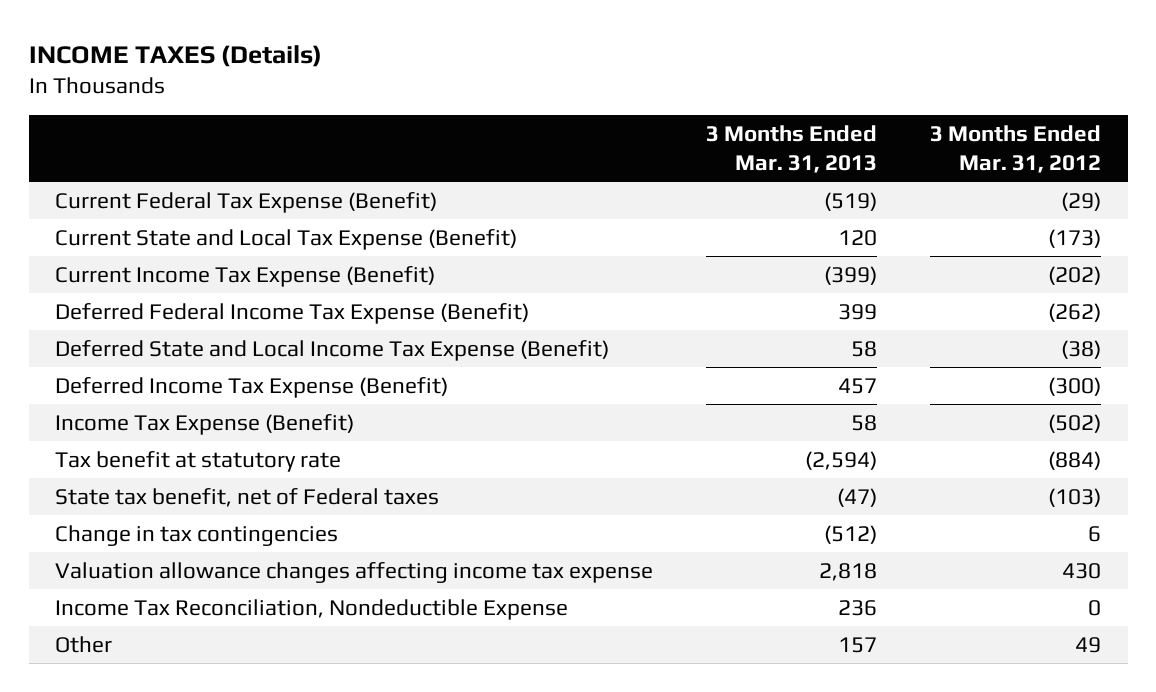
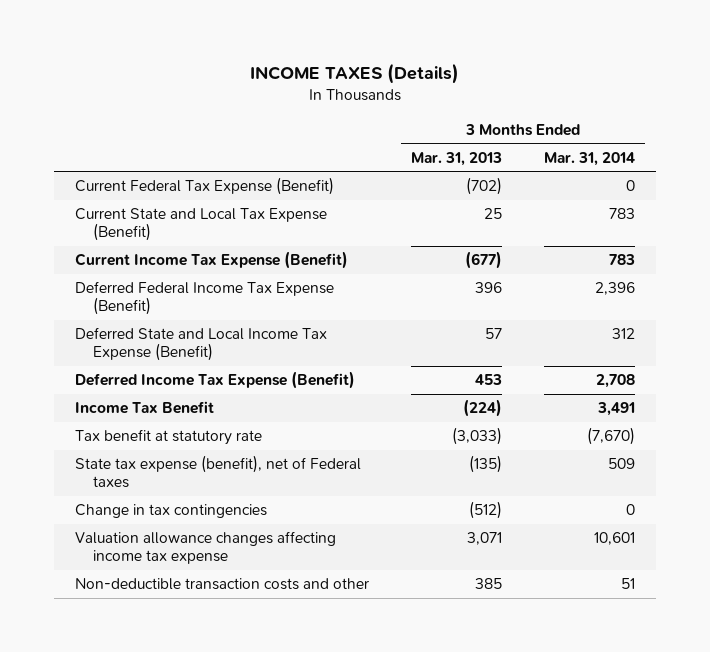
[930,125,1102,173] 3 Months Ended Mar. 31, 2012 -> none
none -> [543,151,635,166] Mar. 31, 2014
[824,191,878,211] (519) -> [466,177,503,196] (702)
[838,229,878,246] 120 -> [484,208,503,220] 25
[824,265,878,285] (399) -> [465,251,503,270] (677)
[838,303,878,320] 399 -> [475,282,503,294] 396
[851,340,878,357] 58 -> [485,328,503,340] 57
[838,377,878,394] 457 -> [475,374,503,386] 453
[55,413,355,435] Income Tax Expense (Benefit) -> [75,401,215,415] Income Tax Benefit
[851,414,878,431] 58 -> [463,399,503,418] (224)
[805,450,878,470] (2,594) -> [452,427,503,446] (3,033)
[55,487,440,507] State tax benefit, net of Federal taxes -> [75,455,362,489] State tax expense (benefit), net of Federal taxes
[837,487,878,507] (47) -> [469,455,503,474] (135)
[55,598,569,620] Income Tax Reconciliation, Nondeductible Expense -> none
[55,635,113,653] Other -> none
[819,562,878,581] 2,818 -> [467,532,503,546] 3,071
none -> [75,578,370,591] Non-deductible transaction costs and other

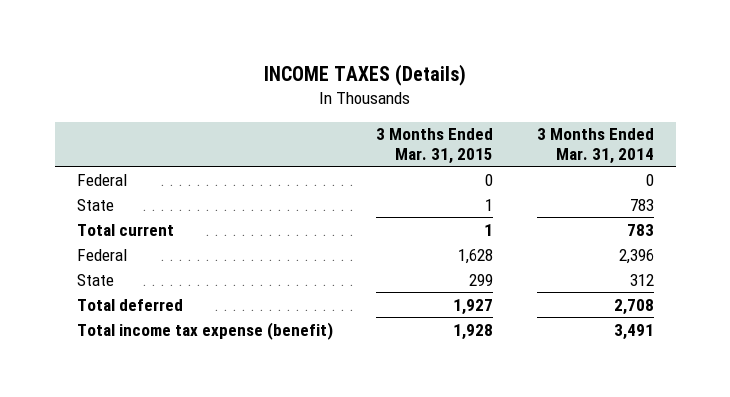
[411,151,503,166] Mar. 31, 2013 -> none
none -> [376,128,494,164] 3 Months Ended Mar. 31, 2015
[75,429,263,446] Tax benefit at statutory rate -> none
[75,455,362,489] State tax expense (benefit), net of Federal taxes -> none
[75,504,268,519] Change in tax contingencies -> none
[75,531,337,565] Valuation allowance changes affecting income tax expense -> none
[75,578,370,591] Non-deductible transaction costs and other -> none
[75,177,335,196] Current Federal Tax Expense (Benefit) -> [76,173,127,186] Federal
[75,208,328,242] Current State and Local Tax Expense (Benefit) -> [76,198,114,211] State
[75,251,349,270] Current Income Tax Expense (Benefit) -> [76,223,174,236] Total current
[75,281,335,316] Deferred Federal Income Tax Expense (Benefit) -> [76,248,127,261] Federal
[75,327,328,362] Deferred State and Local Income Tax Expense (Benefit) -> [76,273,114,286] State
[75,371,356,390] Deferred Income Tax Expense (Benefit) -> [76,298,183,311] Total deferred
[75,401,215,415] Income Tax Benefit -> [76,321,333,340] Total income tax expense (benefit)

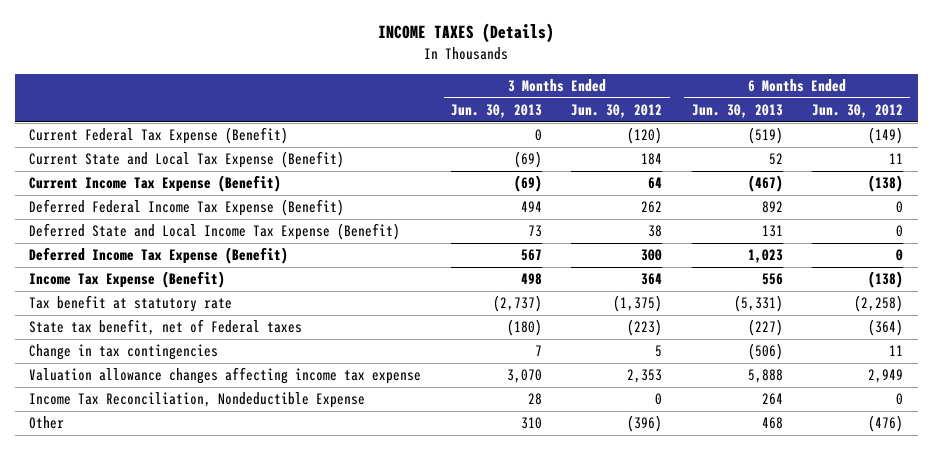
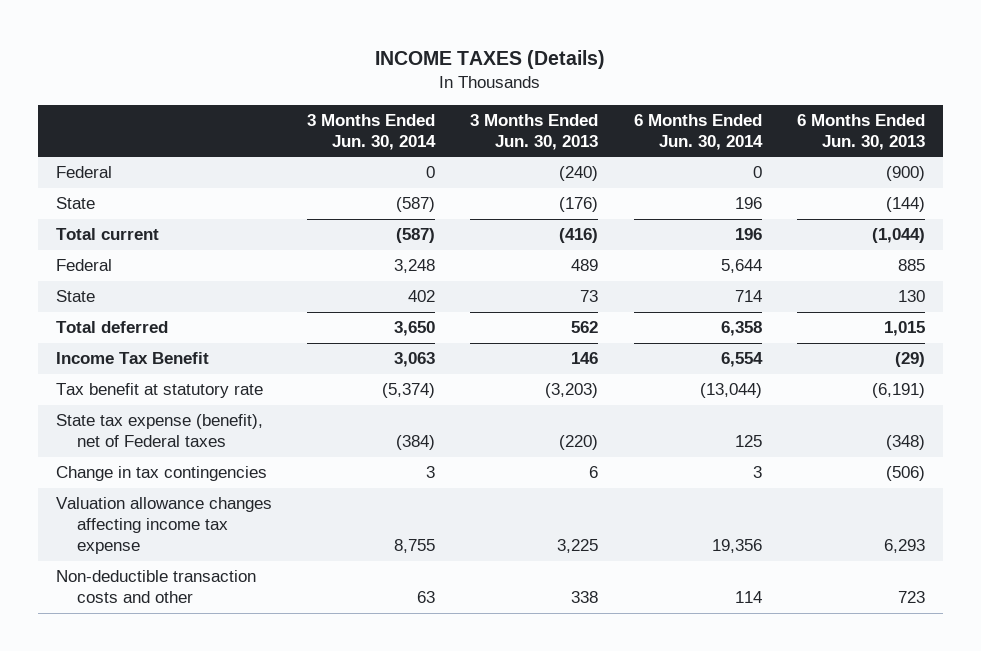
[571,104,663,119] Jun. 30, 2012 -> none
[812,104,904,119] Jun. 30, 2012 -> none
none -> [307,113,437,151] 3 Months Ended Jun. 30, 2014
none -> [633,113,763,151] 6 Months Ended Jun. 30, 2014
[29,151,345,169] Current State and Local Tax Expense (Benefit) -> none
[29,175,282,193] Current Income Tax Expense (Benefit) -> none
[29,199,345,217] Deferred Federal Income Tax Expense (Benefit) -> none
[29,223,401,241] Deferred State and Local Income Tax Expense (Benefit) -> none
[29,247,289,265] Deferred Income Tax Expense (Benefit) -> none
[29,392,366,409] Income Tax Reconciliation, Nondeductible Expense -> none
[29,416,65,430] Other -> none
[29,127,289,145] Current Federal Tax Expense (Benefit) -> [55,166,112,179] Federal
[534,129,542,142] 0 -> [559,166,599,182] (240)
[747,127,783,145] (519) -> [885,166,925,182] (900)
none -> [55,197,95,210] State
none -> [55,228,159,241] Total current
none -> [55,259,112,272] Federal
none -> [55,290,95,303] State
none -> [55,321,168,334] Total deferred
[29,271,226,289] Income Tax Expense (Benefit) -> [55,352,209,365] Income Tax Benefit
[520,273,542,286] 498 -> [571,352,599,365] 146
[761,273,783,286] 556 -> [894,352,925,368] (29)
[492,295,542,313] (2,737) -> [545,383,599,399] (3,203)
[733,295,783,313] (5,331) -> [871,383,925,399] (6,191)
[29,319,303,336] State tax benefit, net of Federal taxes -> [55,414,263,448] State tax expense (benefit), net of Federal taxes
[506,319,542,337] (180) -> [559,435,599,451] (220)
[747,319,783,337] (227) -> [885,435,925,451] (348)
[534,345,542,357] 7 -> [589,466,599,479] 6
[506,369,542,384] 3,070 -> [557,539,599,554] 3,225
[747,369,783,384] 5,888 -> [883,539,925,554] 6,293
none -> [55,570,256,604] Non-deductible transaction costs and other

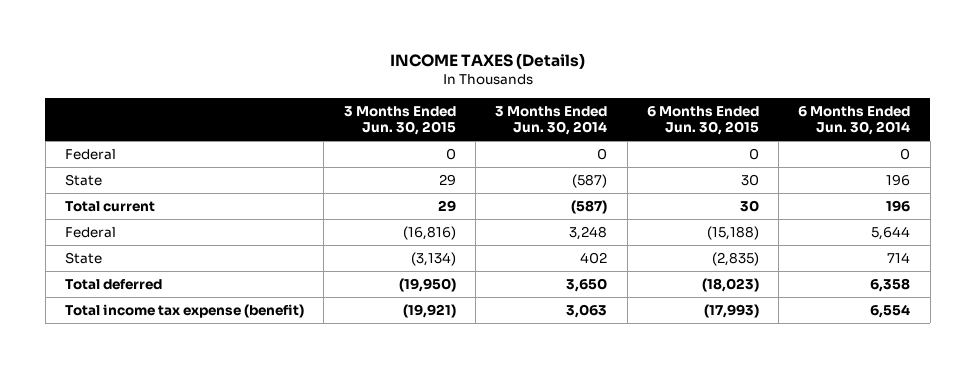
[470,113,599,151] 3 Months Ended Jun. 30, 2013 -> none
[796,113,925,151] 6 Months Ended Jun. 30, 2013 -> none
none -> [343,106,456,136] 3 Months Ended Jun. 30, 2015
none -> [646,106,759,136] 6 Months Ended Jun. 30, 2015
[55,383,263,399] Tax benefit at statutory rate -> none
[55,414,263,448] State tax expense (benefit), net of Federal taxes -> none
[55,466,267,482] Change in tax contingencies -> none
[55,497,272,555] Valuation allowance changes affecting income tax expense -> none
[55,570,256,604] Non-deductible transaction costs and other -> none
[55,352,209,365] Income Tax Benefit -> [65,304,305,319] Total income tax expense (benefit)

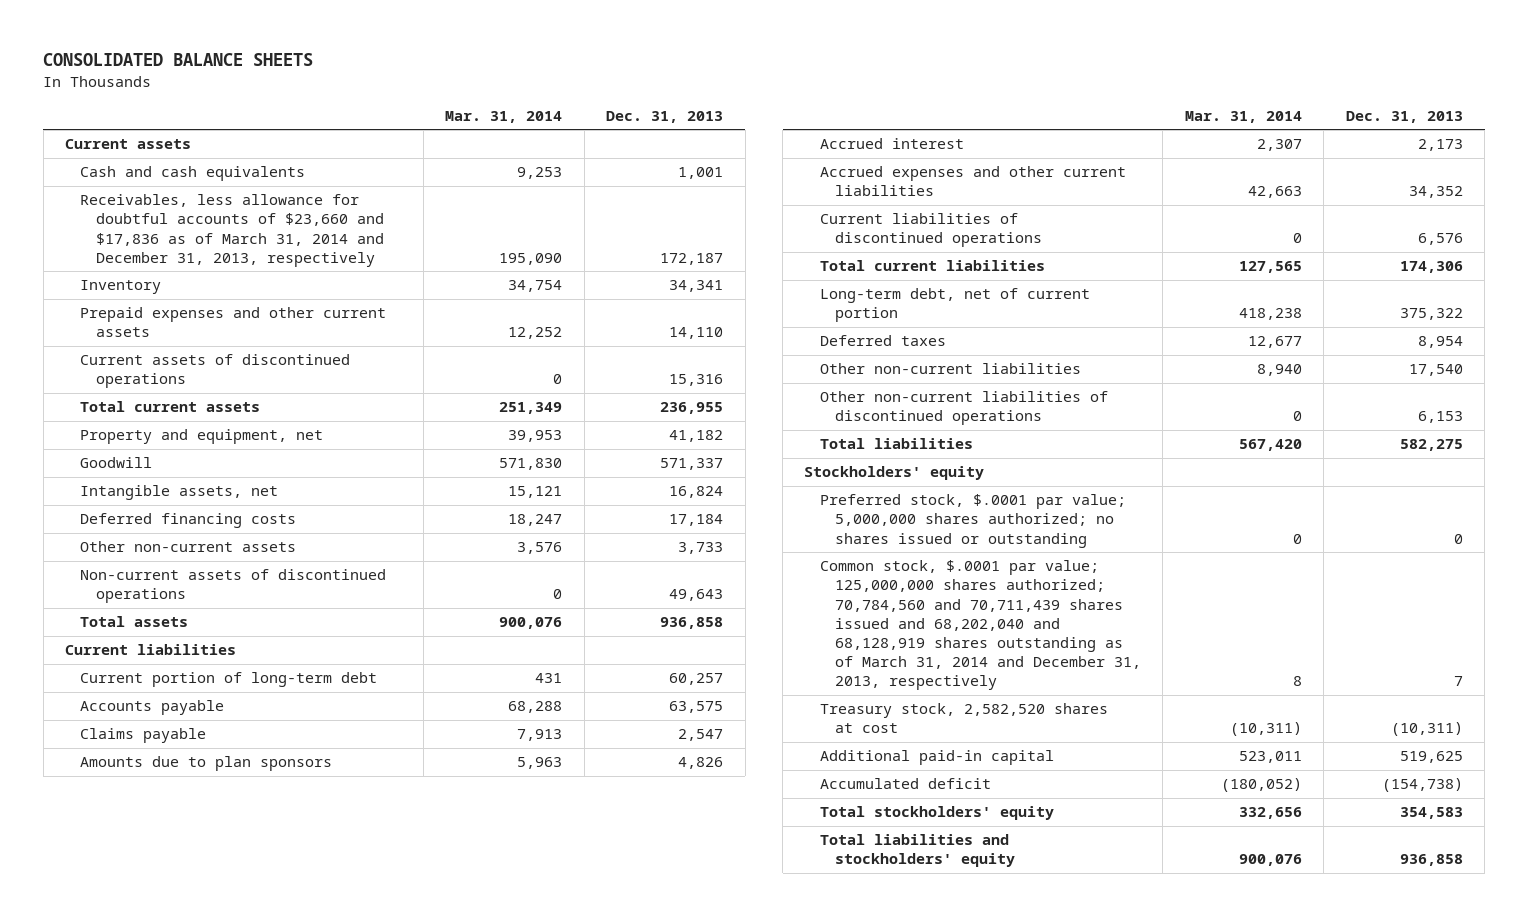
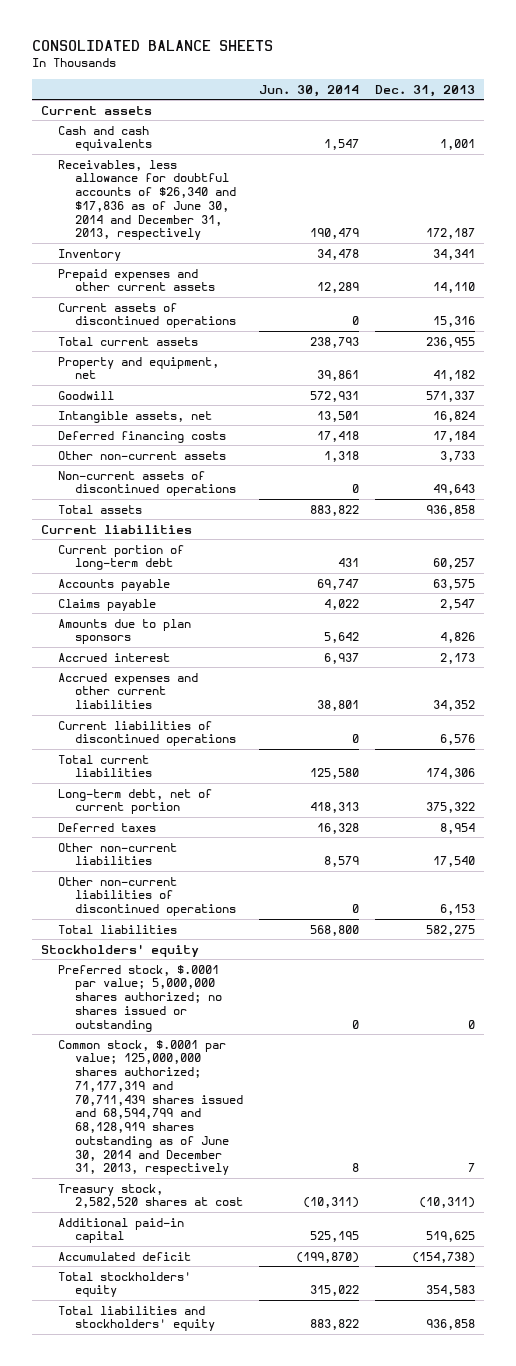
[445,110,563,123] Mar. 31, 2014 -> none
none -> [258,84,359,97] Jun. 30, 2014
[80,194,384,267] Receivables, less allowance for doubtful accounts of $23,660 and $17,836 as of March 31, 2014 and December 31, 2013, respectively -> [57,159,236,241] Receivables, less allowance for doubtful accounts of $26,340 and $17,836 as of June 30, 2014 and December 31, 2013, respectively
[819,560,1141,691] Common stock, $.0001 par value; 125,000,000 shares authorized; 70,784,560 and 70,711,439 shares issued and 68,202,040 and 68,128,919 shares outstanding as of March 31, 2014 and December 31, 2013, respectively -> [57,1039,243,1176] Common stock, $.0001 par value; 125,000,000 shares authorized; 71,177,319 and 70,711,439 shares issued and 68,594,799 and 68,128,919 shares outstanding as of June 30, 2014 and December 31, 2013, respectively

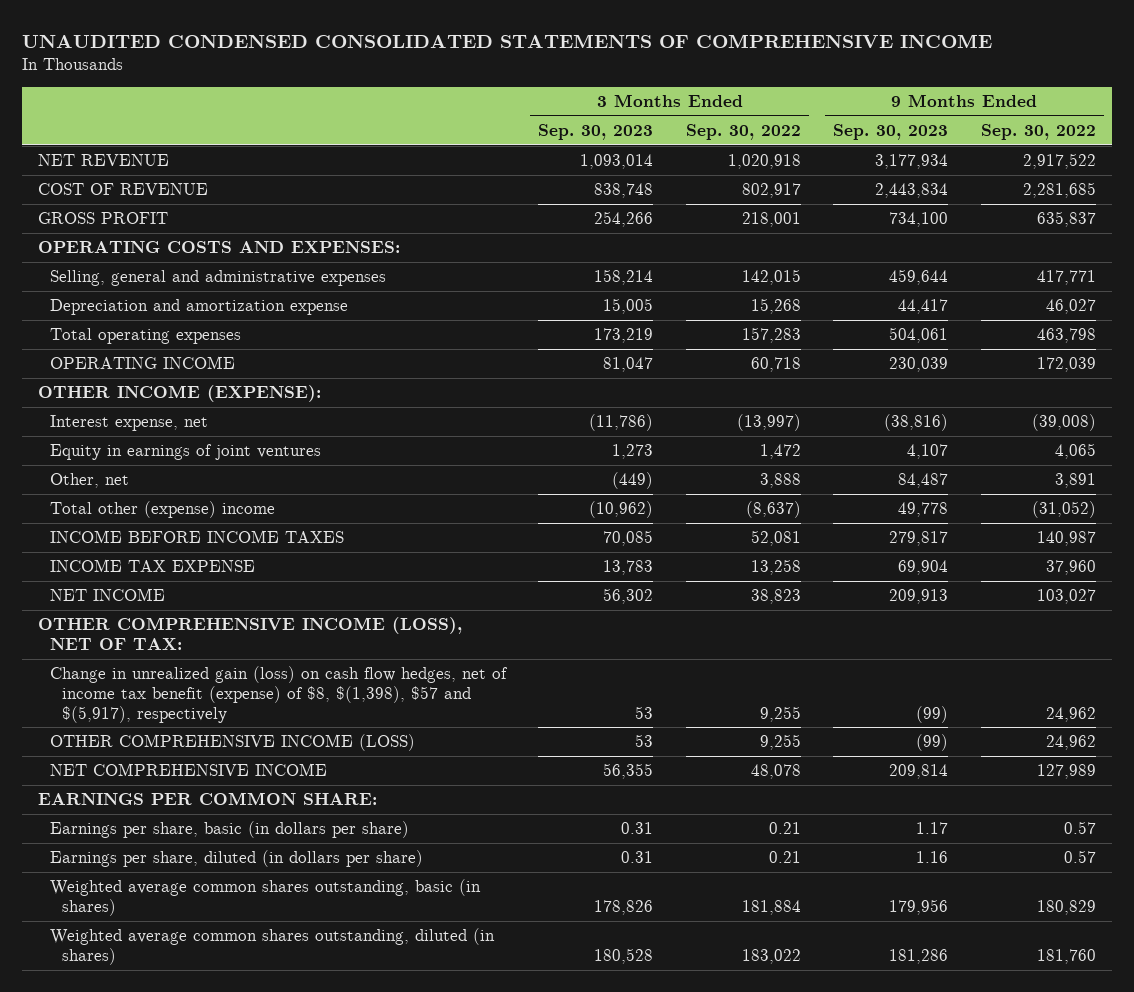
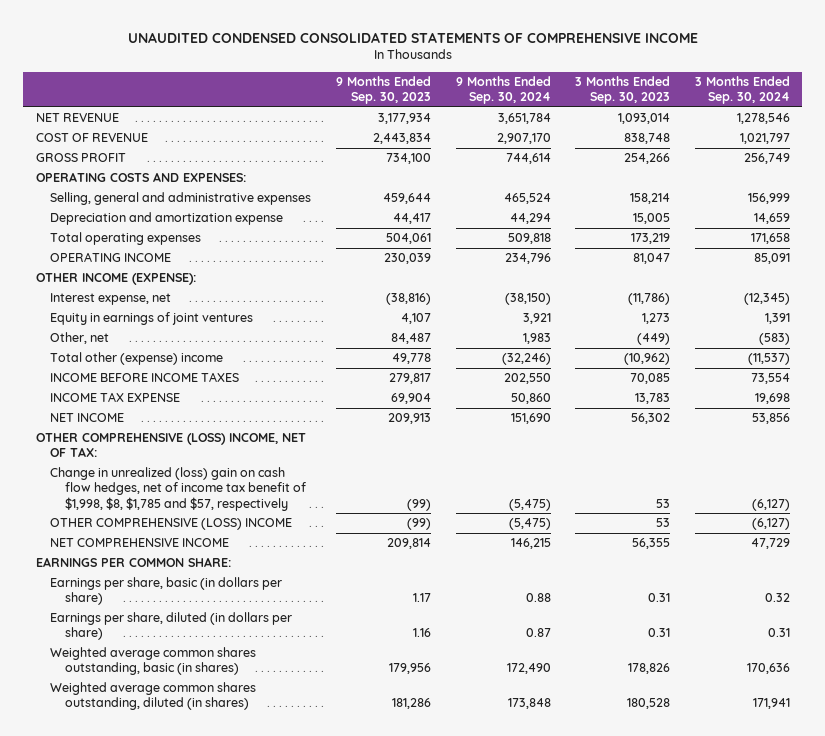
[685,123,801,140] Sep. 30, 2022 -> none
[980,123,1096,140] Sep. 30, 2022 -> none
none -> [455,75,551,105] 9 Months Ended Sep. 30, 2024
none -> [694,75,790,105] 3 Months Ended Sep. 30, 2024
[38,617,463,650] OTHER COMPREHENSIVE INCOME (LOSS), NET OF TAX: -> [35,433,306,458] OTHER COMPREHENSIVE (LOSS) INCOME, NET OF TAX:
[49,666,508,723] Change in unrealized gain (loss) on cash flow hedges, net of income tax benefit (expense) of $8, $(1,398), $57 and $(5,917), respectively -> [50,467,307,511] Change in unrealized (loss) gain on cash flow hedges, net of income tax benefit of $1,998, $8, $1,785 and $57, respectively
[49,734,415,752] OTHER COMPREHENSIVE INCOME (LOSS) -> [50,518,293,531] OTHER COMPREHENSIVE (LOSS) INCOME

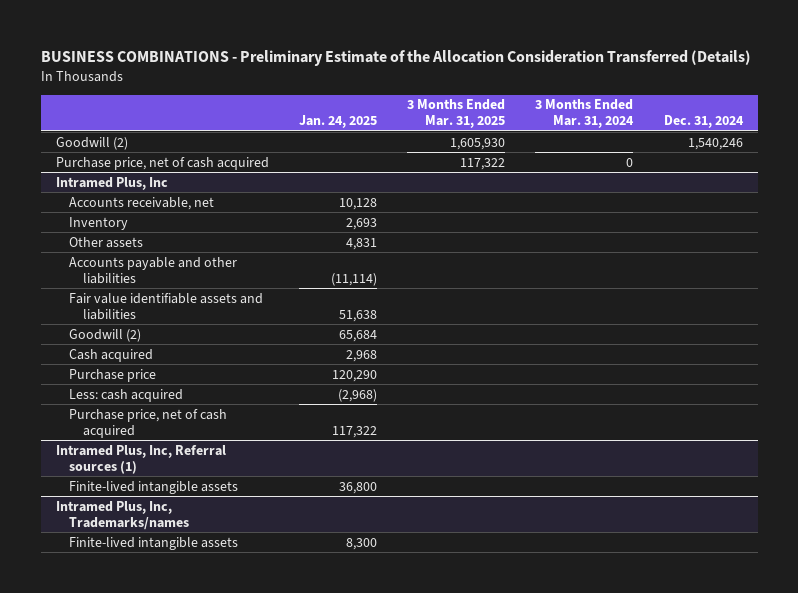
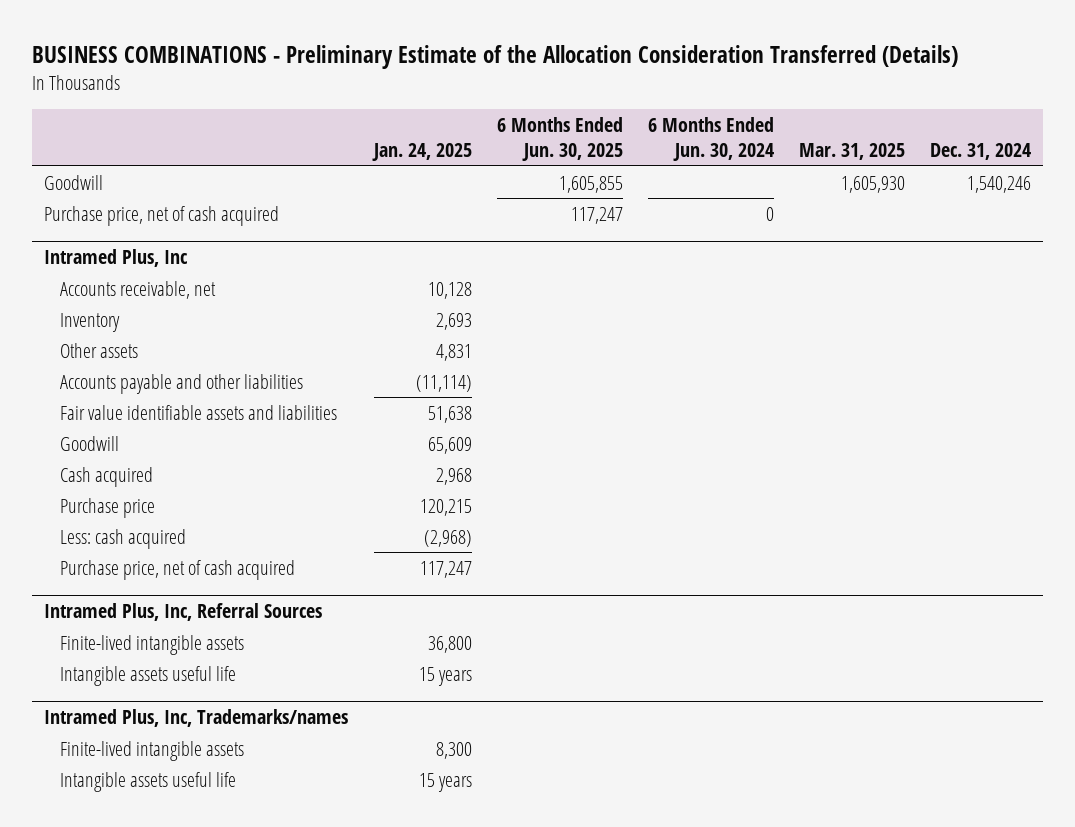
[407,99,506,129] 3 Months Ended Mar. 31, 2025 -> none
[535,99,635,129] 3 Months Ended Mar. 31, 2024 -> none
none -> [496,116,623,162] 6 Months Ended Jun. 30, 2025
none -> [647,116,774,162] 6 Months Ended Jun. 30, 2024
none -> [798,143,905,161] Mar. 31, 2025
[55,136,128,150] Goodwill (2) -> [44,174,104,190] Goodwill
[69,328,142,342] Goodwill (2) -> [59,435,119,451] Goodwill
[339,329,378,342] 65,684 -> [427,436,472,454] 65,609
[332,369,378,382] 120,290 -> [419,498,472,516] 120,215
[332,425,378,438] 117,322 -> [419,560,472,578] 117,247
[55,444,226,474] Intramed Plus, Inc, Referral sources (1) -> [44,603,323,622] Intramed Plus, Inc, Referral Sources
none -> [59,665,236,686] Intangible assets useful life
none -> [59,771,236,792] Intangible assets useful life

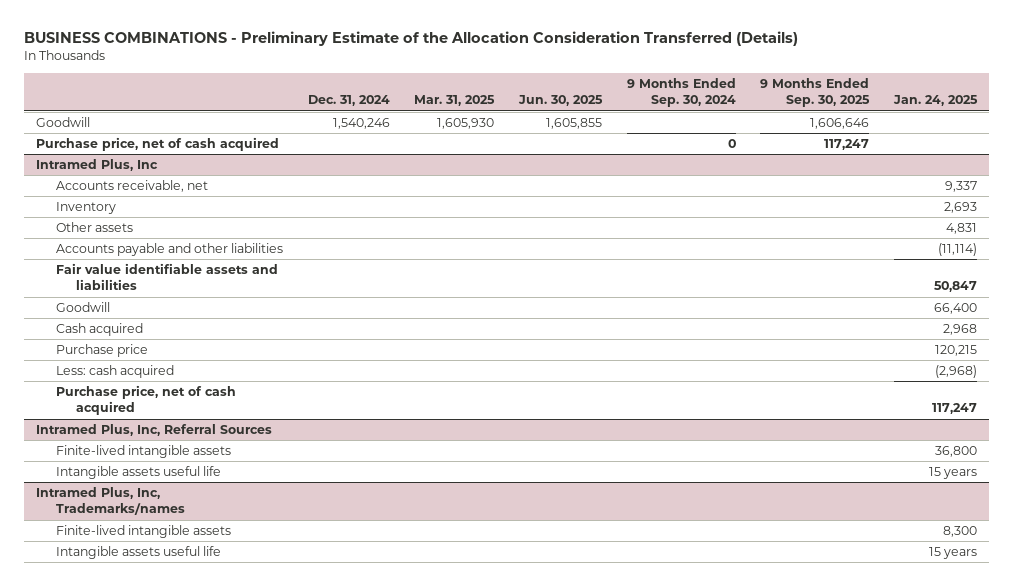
[496,116,623,162] 6 Months Ended Jun. 30, 2025 -> none
[647,116,774,162] 6 Months Ended Jun. 30, 2024 -> none
none -> [517,95,603,107] Jun. 30, 2025
none -> [626,78,736,108] 9 Months Ended Sep. 30, 2024
none -> [760,78,871,108] 9 Months Ended Sep. 30, 2025
[427,281,472,299] 10,128 -> [945,181,978,193] 9,337
[427,405,472,423] 51,638 -> [934,281,978,293] 50,847
[427,436,472,454] 65,609 -> [934,303,978,315] 66,400

